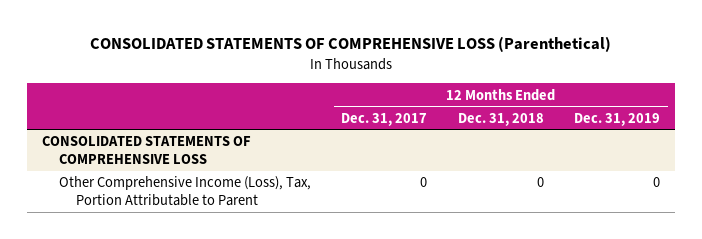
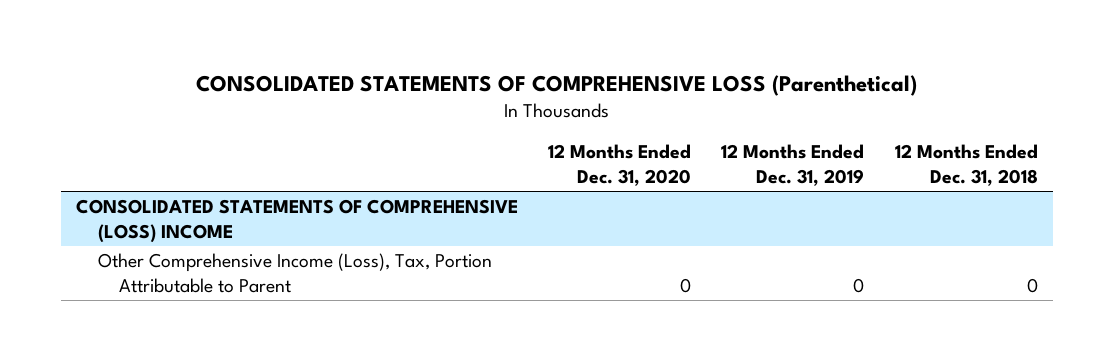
[341,112,428,126] Dec. 31, 2017 -> none
none -> [548,144,692,186] 12 Months Ended Dec. 31, 2020
[41,136,251,164] CONSOLIDATED STATEMENTS OF COMPREHENSIVE LOSS -> [75,199,518,243] CONSOLIDATED STATEMENTS OF COMPREHENSIVE (LOSS) INCOME

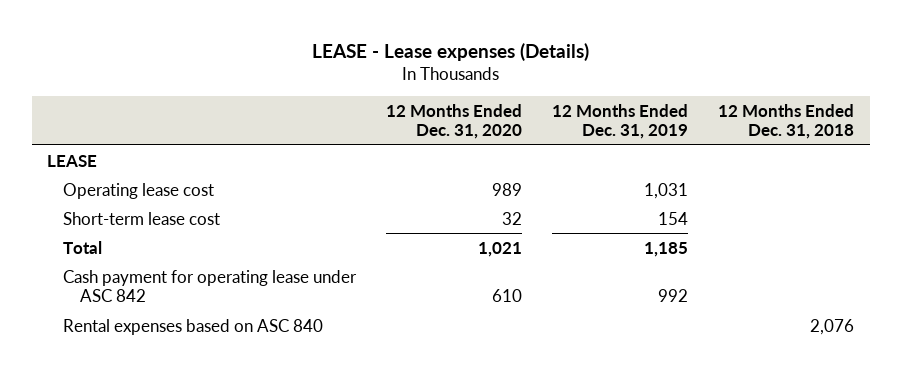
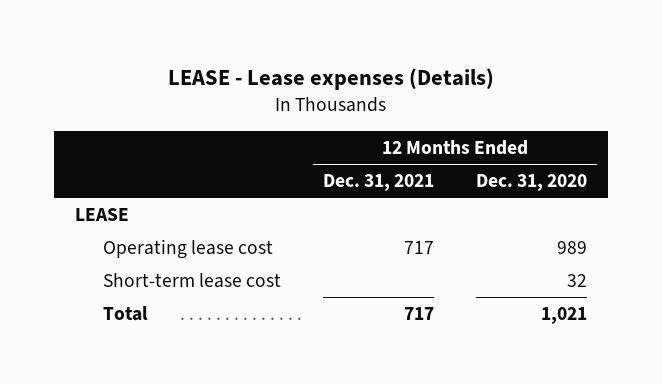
[552,103,689,140] 12 Months Ended Dec. 31, 2019 -> none
[718,103,855,140] 12 Months Ended Dec. 31, 2018 -> none
none -> [323,174,435,192] Dec. 31, 2021
[63,269,358,303] Cash payment for operating lease under ASC 842 -> none
[63,318,324,335] Rental expenses based on ASC 840 -> none

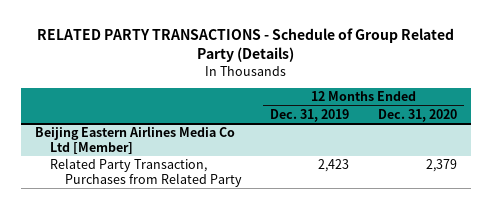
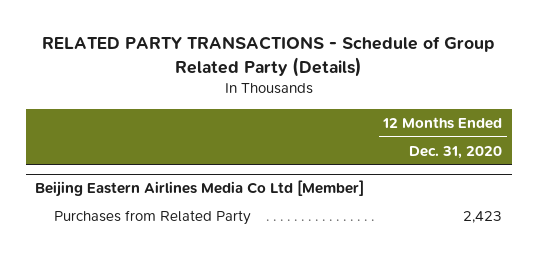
[270,109,350,123] Dec. 31, 2019 -> none
[50,158,243,187] Related Party Transaction, Purchases from Related Party -> [54,210,252,226] Purchases from Related Party
[425,159,457,173] 2,379 -> [463,211,503,224] 2,423

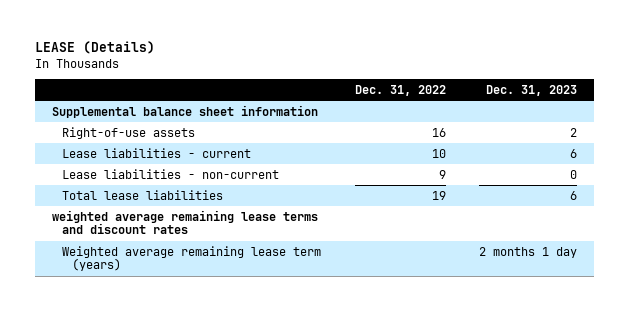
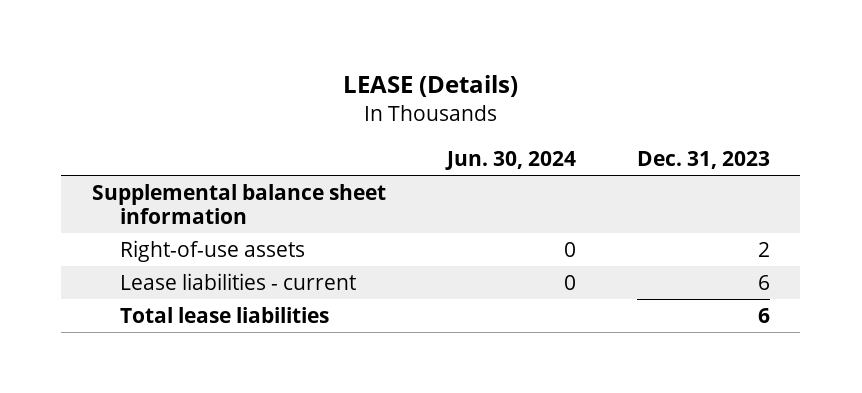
[354,84,446,96] Dec. 31, 2022 -> none
none -> [444,150,576,170] Jun. 30, 2024
[62,168,280,179] Lease liabilities - non-current -> none
[51,209,318,235] weighted average remaining lease terms and discount rates -> none
[62,245,322,272] Weighted average remaining lease term (years) -> none

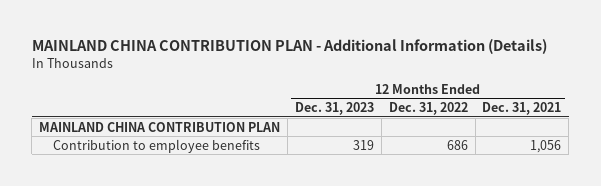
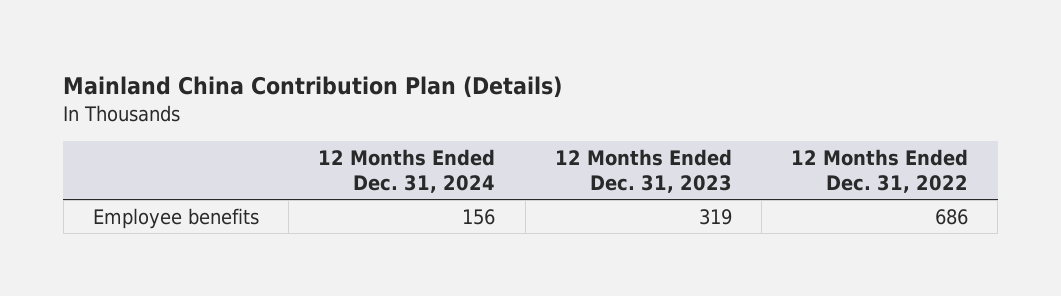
[31,39,547,55] MAINLAND CHINA CONTRIBUTION PLAN - Additional Information (Details) -> [63,76,563,99] Mainland China Contribution Plan (Details)
[482,102,562,116] Dec. 31, 2021 -> none
none -> [318,148,496,193] 12 Months Ended Dec. 31, 2024
[39,121,281,132] MAINLAND CHINA CONTRIBUTION PLAN -> none
[52,138,260,153] Contribution to employee benefits -> [93,207,260,229] Employee benefits

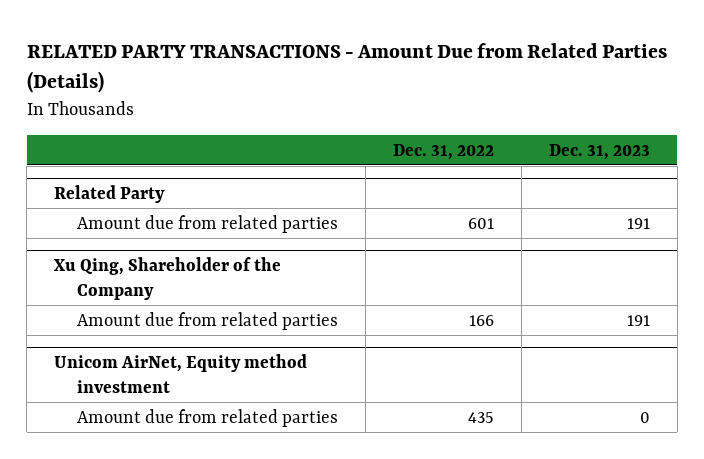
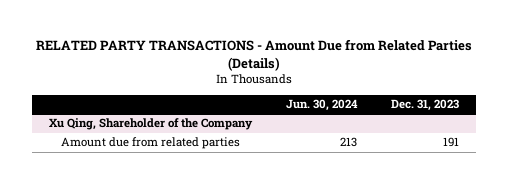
[392,143,494,160] Dec. 31, 2022 -> none
none -> [285,99,358,112] Jun. 30, 2024
[54,184,166,203] Related Party -> none
[76,214,338,233] Amount due from related parties -> none
[54,353,308,393] Unicom AirNet, Equity method investment -> none
[76,408,338,427] Amount due from related parties -> none

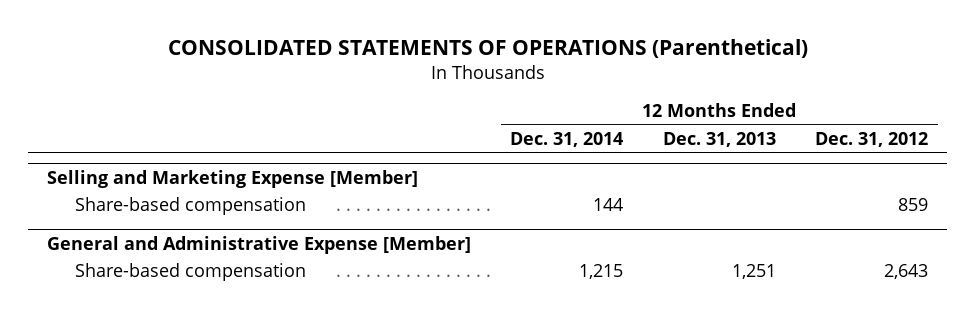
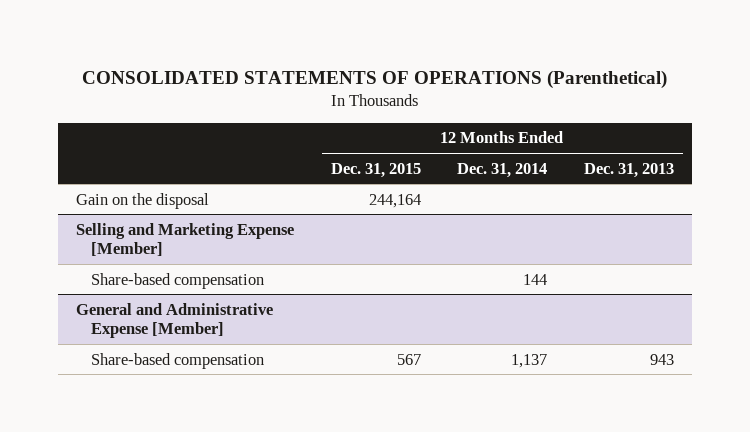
[814,131,928,147] Dec. 31, 2012 -> none
none -> [330,162,421,178] Dec. 31, 2015
none -> [76,192,210,209] Gain on the disposal
[579,264,624,280] 1,215 -> [511,353,548,368] 1,137
[731,264,776,280] 1,251 -> [649,353,674,365] 943

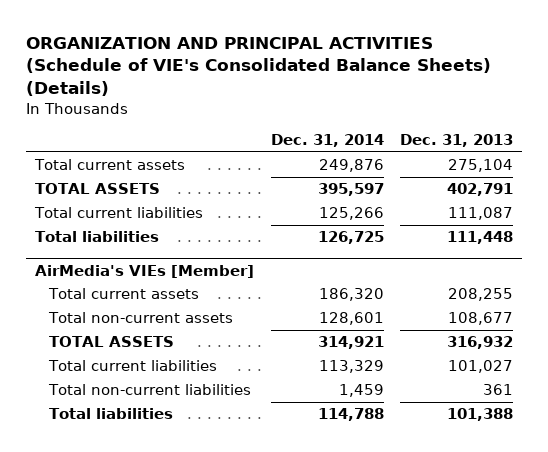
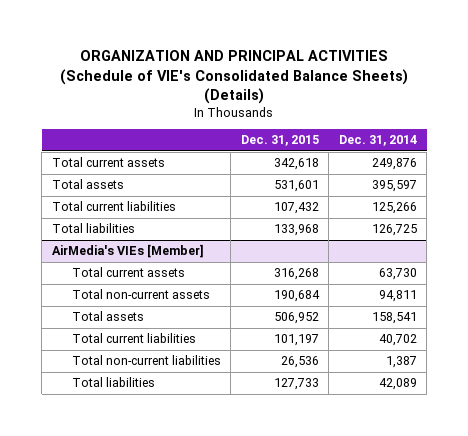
[400,134,514,148] Dec. 31, 2013 -> none
none -> [240,135,319,147] Dec. 31, 2015
[34,183,160,195] TOTAL ASSETS -> [51,179,124,190] Total assets
[318,288,384,302] 186,320 -> [378,268,417,281] 63,730
[318,312,384,326] 128,601 -> [378,290,417,303] 94,811
[48,336,174,348] TOTAL ASSETS -> [71,311,144,322] Total assets
[317,336,384,350] 314,921 -> [371,312,417,325] 158,541
[318,360,384,374] 113,329 -> [378,334,417,347] 40,702
[338,384,384,398] 1,459 -> [385,356,417,369] 1,387
[317,408,384,422] 114,788 -> [378,378,417,391] 42,089

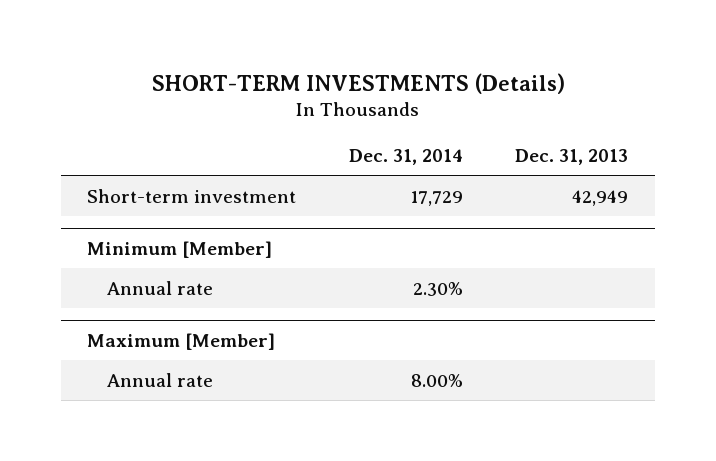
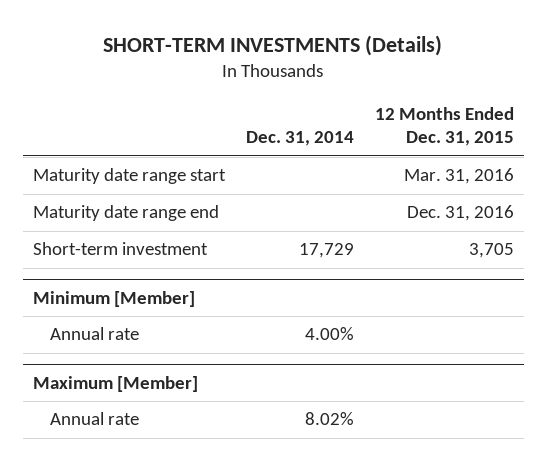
[515,149,629,166] Dec. 31, 2013 -> none
none -> [374,107,514,147] 12 Months Ended Dec. 31, 2015
none -> [33,168,227,185] Maturity date range start
none -> [33,205,220,222] Maturity date range end
[412,281,463,296] 2.30% -> [304,327,354,341] 4.00%
[410,373,463,387] 8.00% -> [304,412,354,426] 8.02%

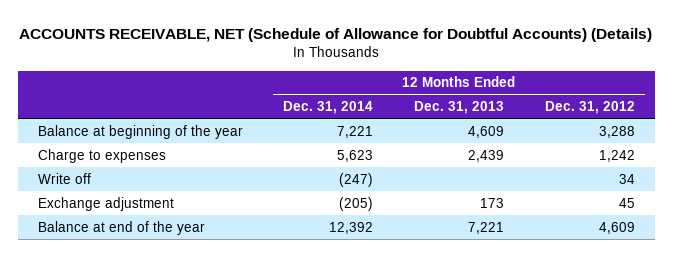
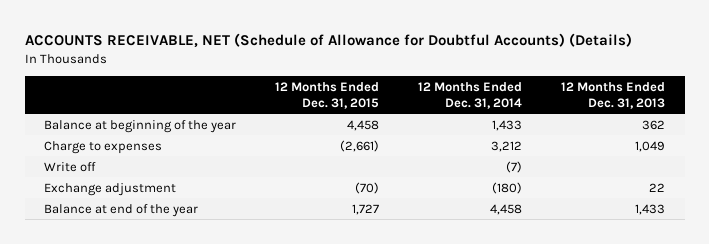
[544,101,635,115] Dec. 31, 2012 -> none
none -> [275,81,380,109] 12 Months Ended Dec. 31, 2015
[337,125,374,138] 7,221 -> [492,119,523,131] 1,433
[468,125,505,138] 4,609 -> [642,119,666,130] 362
[337,149,374,162] 5,623 -> [491,140,523,152] 3,212
[468,149,505,162] 2,439 -> [635,140,666,152] 1,049
[339,172,374,187] (247) -> [506,160,523,173] (7)
[339,196,374,211] (205) -> [492,181,523,194] (180)
[480,197,505,208] 173 -> [649,182,666,192] 22
[329,221,374,234] 12,392 -> [490,203,523,215] 4,458
[468,221,505,234] 7,221 -> [635,203,666,215] 1,433

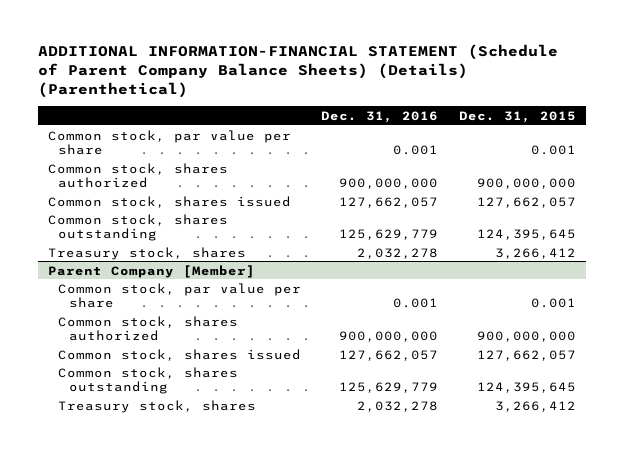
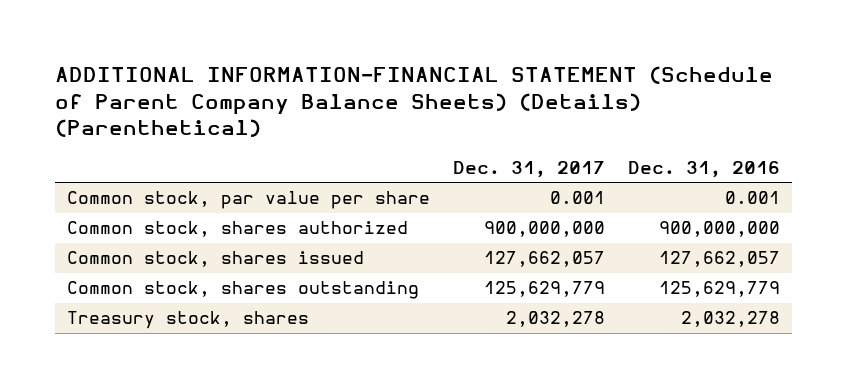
[458,110,576,123] Dec. 31, 2015 -> none
none -> [452,161,605,179] Dec. 31, 2017
[47,264,255,278] Parent Company [Member] -> none
[58,282,302,309] Common stock, par value per share -> none
[58,315,239,342] Common stock, shares authorized -> none
[58,348,302,361] Common stock, shares issued -> none
[58,366,239,395] Common stock, shares outstanding -> none
[58,399,257,413] Treasury stock, shares -> none

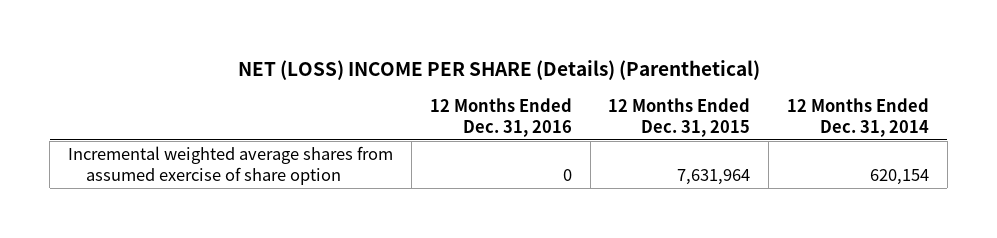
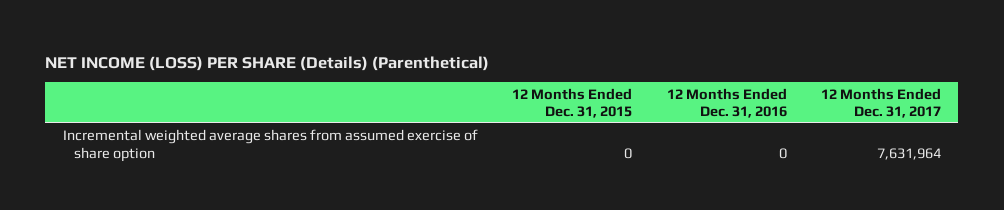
[237,59,760,80] NET (LOSS) INCOME PER SHARE (Details) (Parenthetical) -> [45,55,490,71] NET INCOME (LOSS) PER SHARE (Details) (Parenthetical)
[787,97,930,137] 12 Months Ended Dec. 31, 2014 -> none
none -> [821,87,942,119] 12 Months Ended Dec. 31, 2017
[677,169,751,186] 7,631,964 -> [624,147,633,159] 0

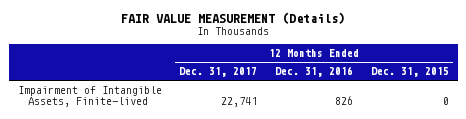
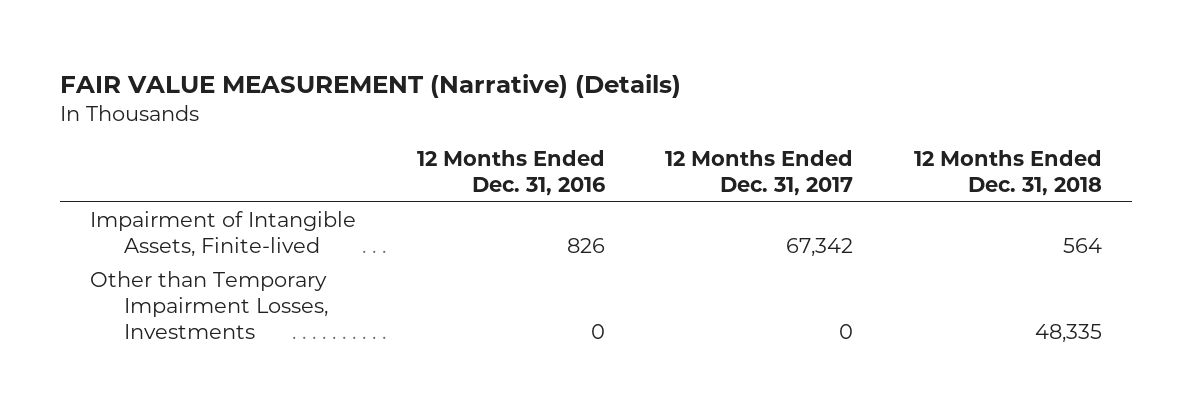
[121,11,346,24] FAIR VALUE MEASUREMENT (Details) -> [59,73,681,98] FAIR VALUE MEASUREMENT (Narrative) (Details)
[370,67,449,78] Dec. 31, 2015 -> none
none -> [913,150,1102,197] 12 Months Ended Dec. 31, 2018
[221,97,258,108] 22,741 -> [786,238,854,258] 67,342
none -> [90,271,328,340] Other than Temporary Impairment Losses, Investments

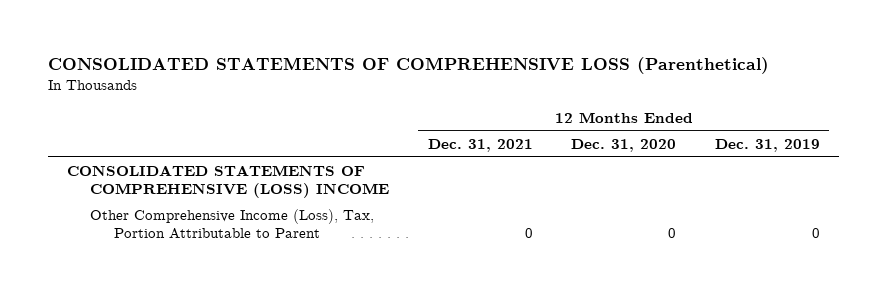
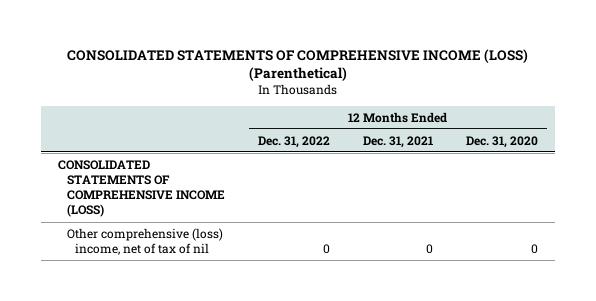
[47,57,769,75] CONSOLIDATED STATEMENTS OF COMPREHENSIVE LOSS (Parenthetical) -> [67,48,529,82] CONSOLIDATED STATEMENTS OF COMPREHENSIVE INCOME (LOSS) (Parenthetical)
[714,138,820,152] Dec. 31, 2019 -> none
none -> [257,135,330,148] Dec. 31, 2022
[66,165,390,198] CONSOLIDATED STATEMENTS OF COMPREHENSIVE (LOSS) INCOME -> [57,159,225,218] CONSOLIDATED STATEMENTS OF COMPREHENSIVE INCOME (LOSS)
[90,209,375,239] Other Comprehensive Income (Loss), Tax, Portion Attributable to Parent -> [66,227,223,255] Other comprehensive (loss) income, net of tax of nil

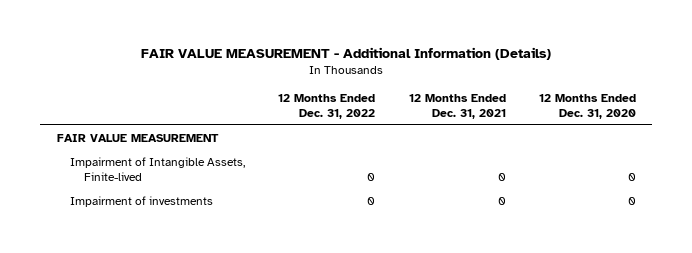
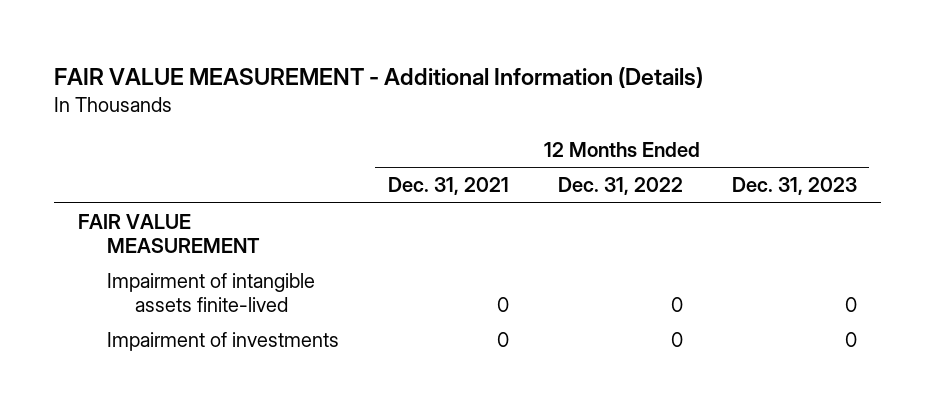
[538,93,636,120] 12 Months Ended Dec. 31, 2020 -> none
none -> [731,177,857,196] Dec. 31, 2023
[70,156,246,181] Impairment of Intangible Assets, Finite-lived -> [106,273,315,312] Impairment of intangible assets finite-lived

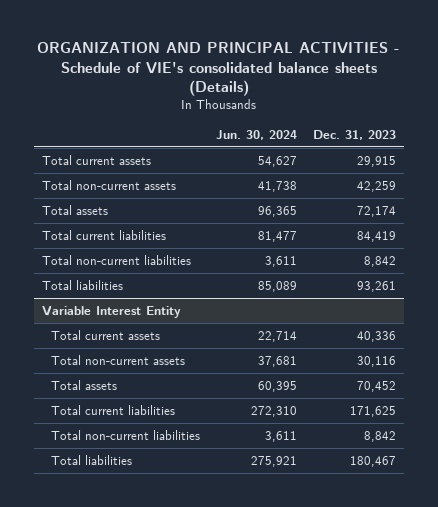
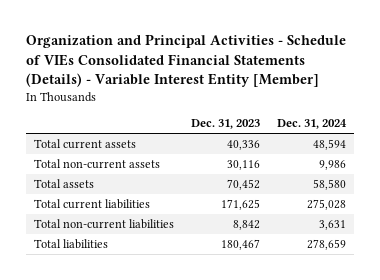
[36,42,400,97] ORGANIZATION AND PRINCIPAL ACTIVITIES - Schedule of VIE's consolidated balance sheets (Details) -> [25,34,346,88] Organization and Principal Activities - Schedule of VIEs Consolidated Financial Statements (Details) - Variable Interest Entity [Member]
[216,129,298,140] Jun. 30, 2024 -> none
none -> [276,119,347,130] Dec. 31, 2024
[41,154,151,165] Total current assets -> none
[41,179,176,190] Total non-current assets -> none
[41,204,108,215] Total assets -> none
[41,229,166,240] Total current liabilities -> none
[41,254,191,265] Total non-current liabilities -> none
[41,279,123,290] Total liabilities -> none
[41,305,181,318] Variable Interest Entity -> none

